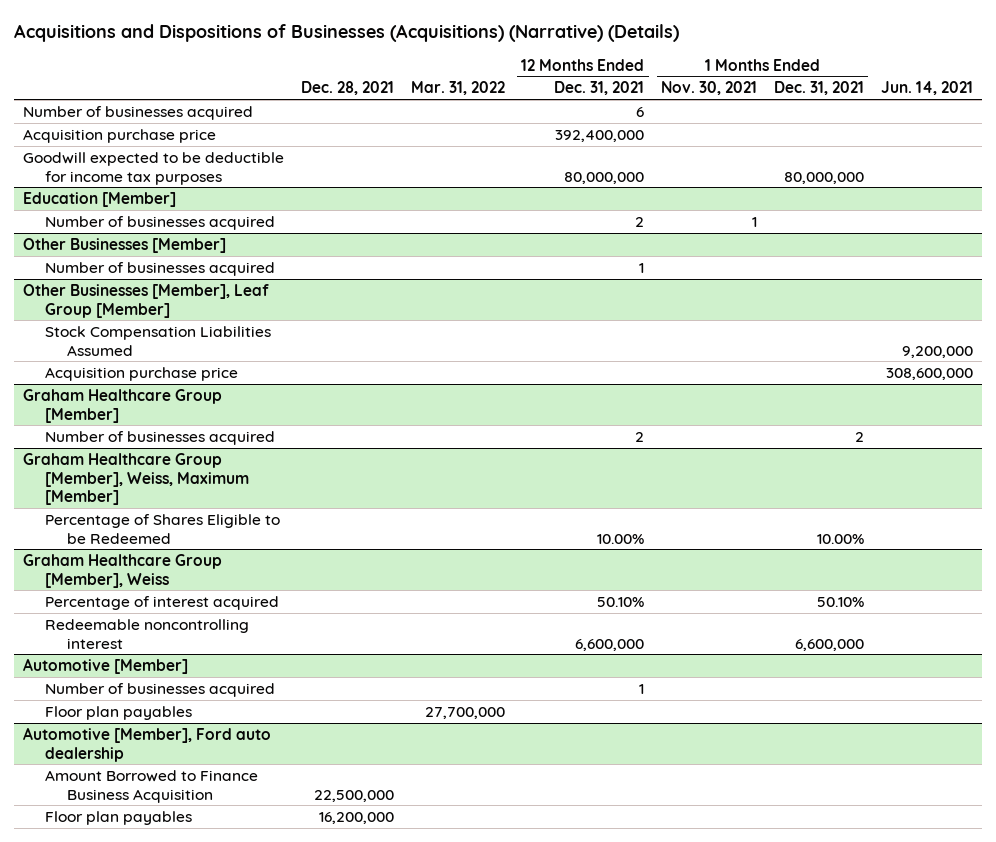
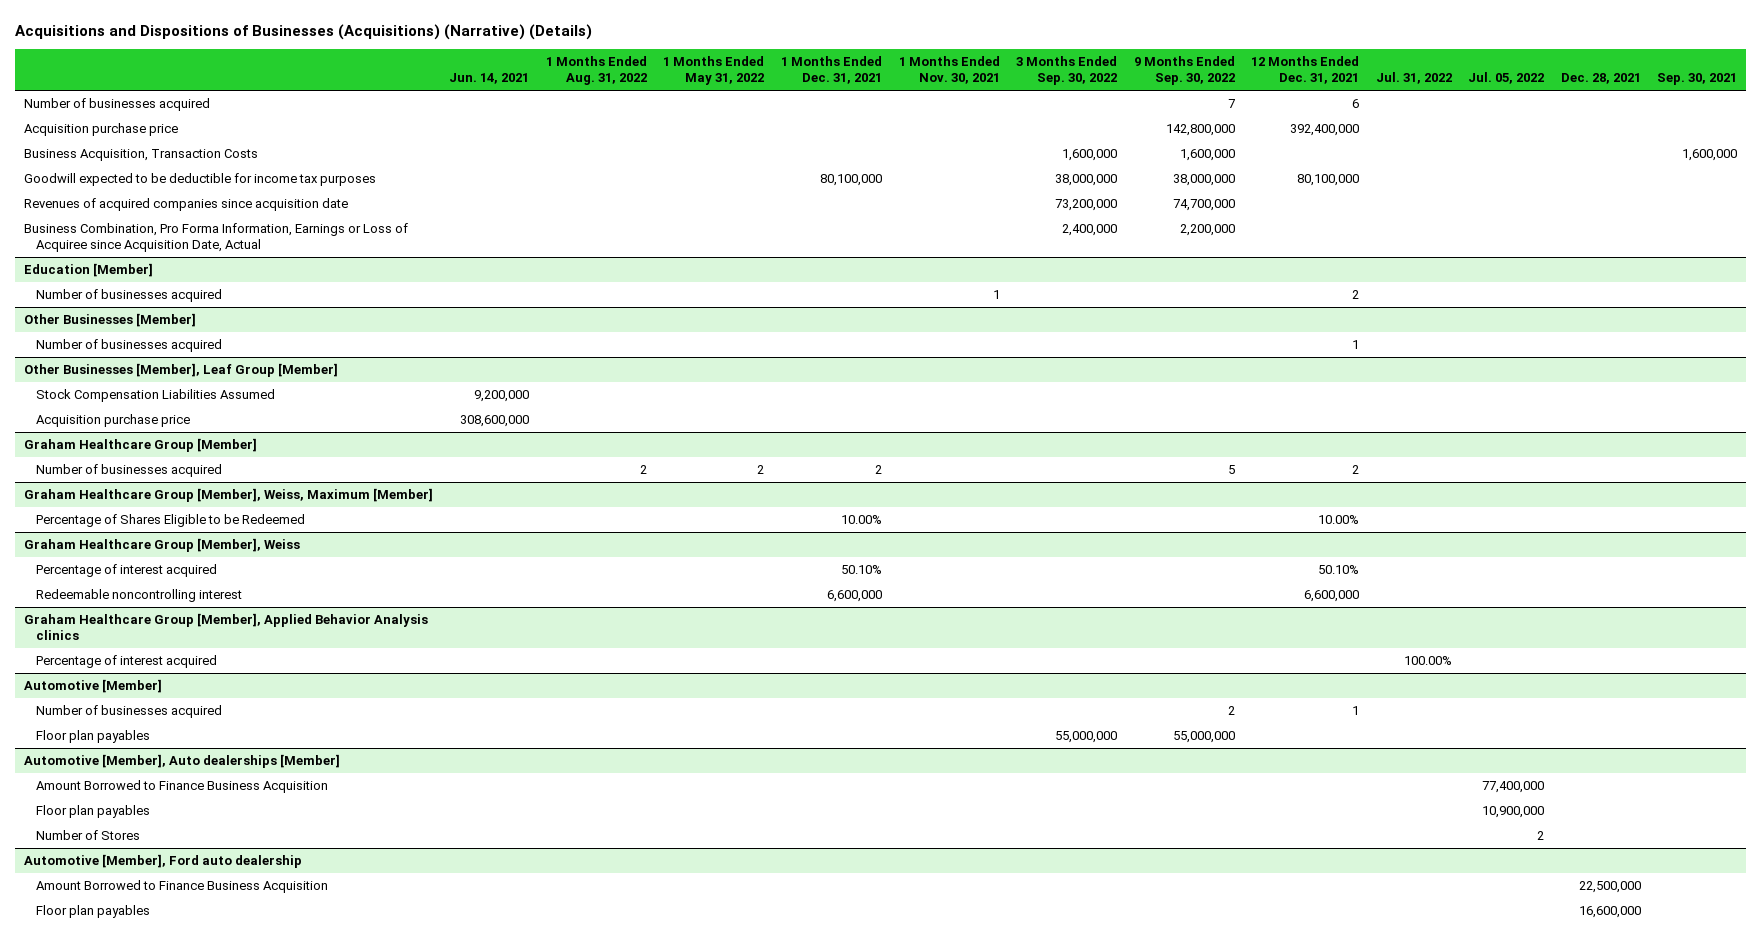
[410,81,505,96] Mar. 31, 2022 -> none
none -> [545,56,647,86] 1 Months Ended Aug. 31, 2022
none -> [663,56,765,86] 1 Months Ended May 31, 2022
none -> [1016,56,1118,86] 3 Months Ended Sep. 30, 2022
none -> [1133,56,1235,86] 9 Months Ended Sep. 30, 2022
none -> [1375,72,1452,85] Jul. 31, 2022
none -> [1468,72,1545,85] Jul. 05, 2022
none -> [1657,73,1738,86] Sep. 30, 2021
none -> [23,149,258,162] Business Acquisition, Transaction Costs
[564,171,645,184] 80,000,000 -> [1297,174,1360,187] 80,100,000
[784,171,865,184] 80,000,000 -> [819,174,882,187] 80,100,000
none -> [23,198,348,212] Revenues of acquired companies since acquisition date
none -> [23,223,408,253] Business Combination, Pro Forma Information, Earnings or Loss of Acquiree since Acquisition Date, Actual
none -> [23,613,428,641] Graham Healthcare Group [Member], Applied Behavior Analysis clinics
none -> [35,655,217,669] Percentage of interest acquired
none -> [23,754,340,769] Automotive [Member], Auto dealerships [Member]
none -> [35,780,328,794] Amount Borrowed to Finance Business Acquisition
none -> [35,805,150,819] Floor plan payables
none -> [35,830,140,841] Number of Stores
[318,811,394,824] 16,200,000 -> [1578,906,1641,919] 16,600,000

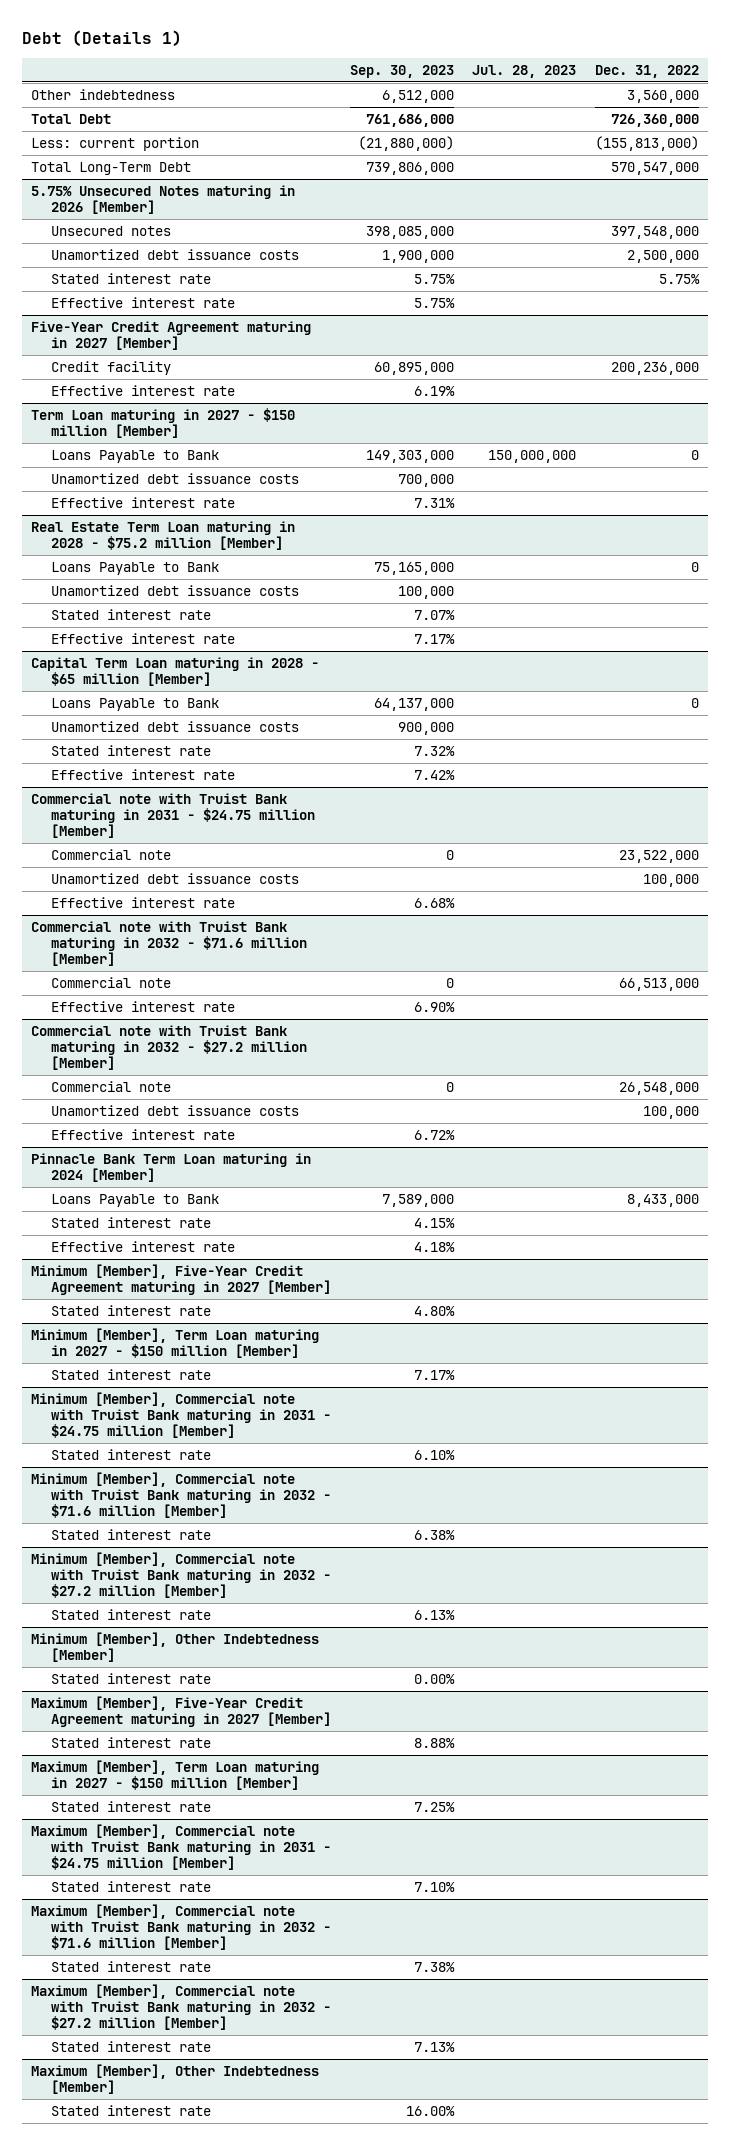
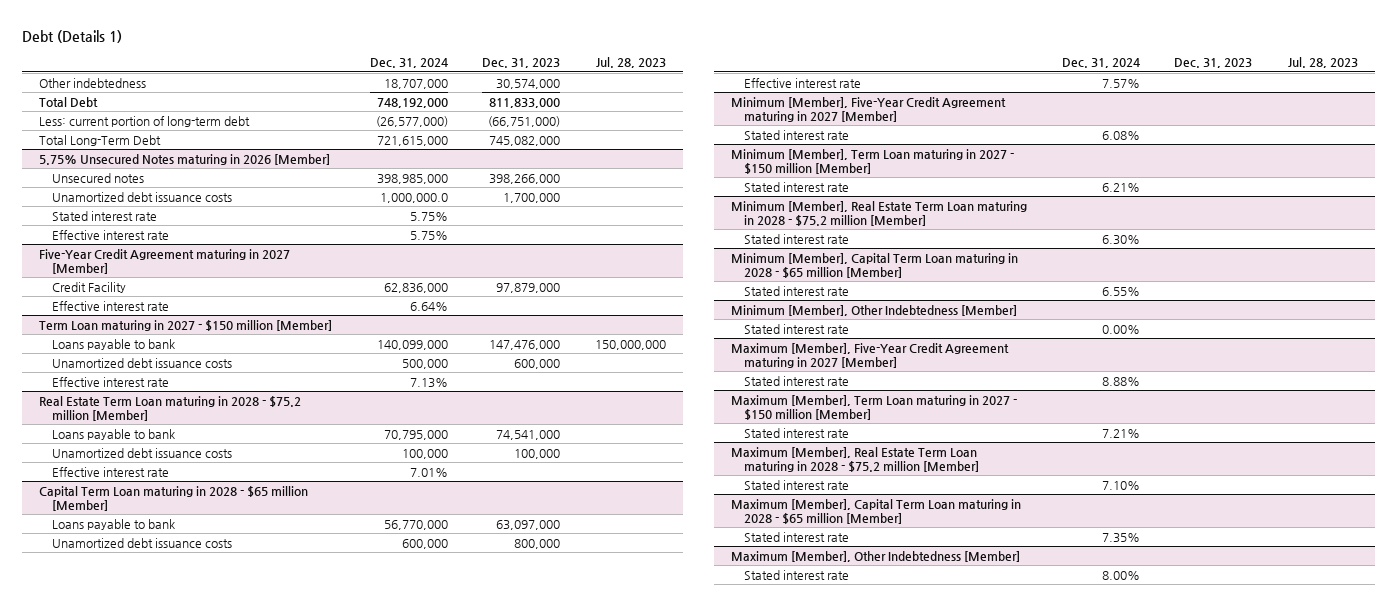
[349,64,454,78] Sep. 30, 2023 -> none
[594,64,699,78] Dec. 31, 2022 -> none
none -> [369,58,448,69] Dec. 31, 2024
none -> [482,58,561,69] Dec. 31, 2023
[31,137,200,152] Less: current portion -> [38,115,250,127] Less: current portion of long-term debt
[51,361,172,376] Credit facility -> [52,281,127,293] Credit Facility
[51,450,220,464] Loans Payable to Bank -> [52,338,176,350] Loans payable to bank
[51,562,220,576] Loans Payable to Bank -> [52,428,176,440] Loans payable to bank
[51,609,212,621] Stated interest rate -> none
[51,698,220,712] Loans Payable to Bank -> [52,518,176,530] Loans payable to bank
[51,745,212,757] Stated interest rate -> none
[31,793,316,839] Commercial note with Truist Bank maturing in 2031 - $24.75 million [Member] -> none
[51,849,172,861] Commercial note -> none
[51,873,300,885] Unamortized debt issuance costs -> none
[51,897,236,909] Effective interest rate -> none
[31,921,308,967] Commercial note with Truist Bank maturing in 2032 - $71.6 million [Member] -> none
[51,977,172,989] Commercial note -> none
[51,1001,236,1013] Effective interest rate -> none
[31,1025,308,1071] Commercial note with Truist Bank maturing in 2032 - $27.2 million [Member] -> none
[51,1081,172,1093] Commercial note -> none
[51,1105,300,1117] Unamortized debt issuance costs -> none
[51,1129,236,1141] Effective interest rate -> none
[31,1153,312,1183] Pinnacle Bank Term Loan maturing in 2024 [Member] -> none
[51,1194,220,1208] Loans Payable to Bank -> none
[51,1217,212,1229] Stated interest rate -> none
[51,1241,236,1253] Effective interest rate -> none
[31,1392,332,1439] Minimum [Member], Commercial note with Truist Bank maturing in 2031 - $24.75 million [Member] -> none
[51,1449,212,1461] Stated interest rate -> none
[31,1472,332,1519] Minimum [Member], Commercial note with Truist Bank maturing in 2032 - $71.6 million [Member] -> none
[51,1529,212,1541] Stated interest rate -> none
[31,1552,332,1599] Minimum [Member], Commercial note with Truist Bank maturing in 2032 - $27.2 million [Member] -> none
[51,1609,212,1621] Stated interest rate -> none
none -> [730,200,1027,227] Minimum [Member], Real Estate Term Loan maturing in 2028 - $75.2 million [Member]
none -> [743,233,849,244] Stated interest rate
none -> [730,252,1018,279] Minimum [Member], Capital Term Loan maturing in 2028 - $65 million [Member]
none -> [743,285,849,296] Stated interest rate
[31,1824,332,1871] Maximum [Member], Commercial note with Truist Bank maturing in 2031 - $24.75 million [Member] -> none
[51,1881,212,1893] Stated interest rate -> none
[31,1904,332,1951] Maximum [Member], Commercial note with Truist Bank maturing in 2032 - $71.6 million [Member] -> none
[51,1961,212,1973] Stated interest rate -> none
[31,1984,332,2031] Maximum [Member], Commercial note with Truist Bank maturing in 2032 - $27.2 million [Member] -> none
[51,2041,212,2053] Stated interest rate -> none
none -> [730,446,979,473] Maximum [Member], Real Estate Term Loan maturing in 2028 - $75.2 million [Member]
none -> [743,479,849,490] Stated interest rate
none -> [730,498,1021,525] Maximum [Member], Capital Term Loan maturing in 2028 - $65 million [Member]
none -> [743,531,849,542] Stated interest rate

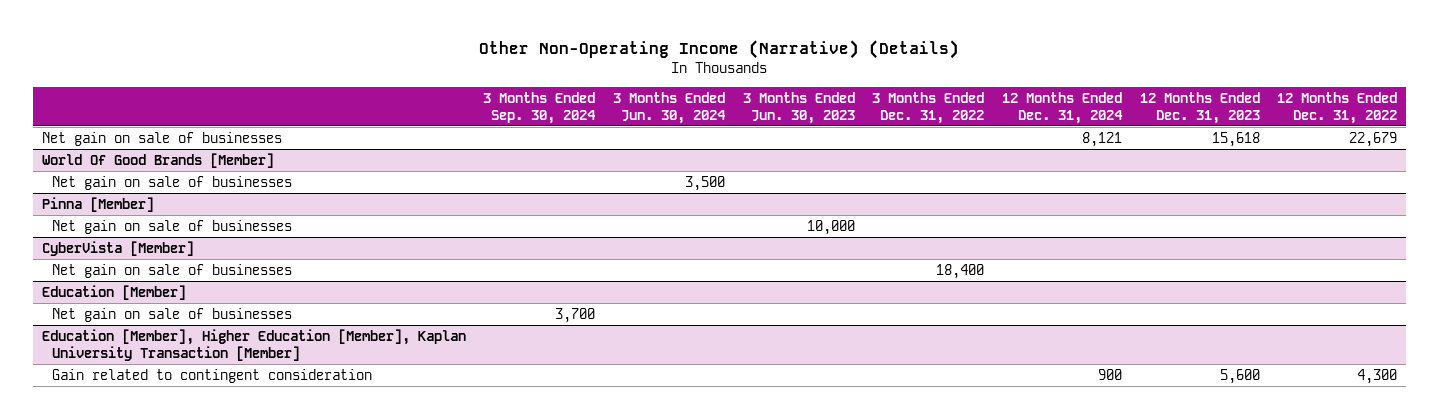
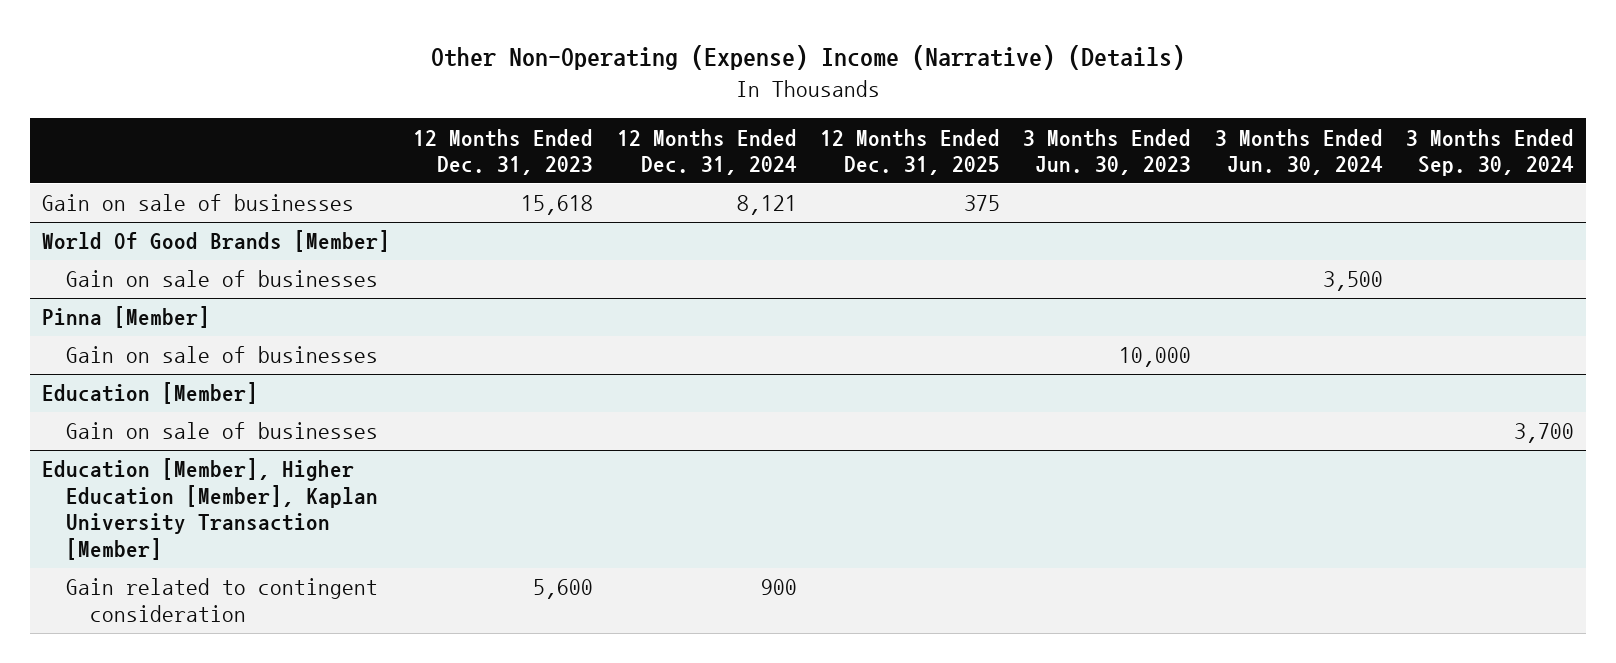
[479,40,960,60] Other Non-Operating Income (Narrative) (Details) -> [430,45,1185,71] Other Non-Operating (Expense) Income (Narrative) (Details)
[872,91,985,124] 3 Months Ended Dec. 31, 2022 -> none
[1277,91,1398,124] 12 Months Ended Dec. 31, 2022 -> none
none -> [819,128,1000,176] 12 Months Ended Dec. 31, 2025
[41,131,282,146] Net gain on sale of businesses -> [41,194,354,212] Gain on sale of businesses
[52,175,293,190] Net gain on sale of businesses -> [65,270,378,288] Gain on sale of businesses
[41,240,194,256] CyberVista [Member] -> none
[52,263,293,278] Net gain on sale of businesses -> none
[52,219,293,234] Net gain on sale of businesses -> [65,346,378,364] Gain on sale of businesses
[52,307,293,322] Net gain on sale of businesses -> [65,422,378,440] Gain on sale of businesses

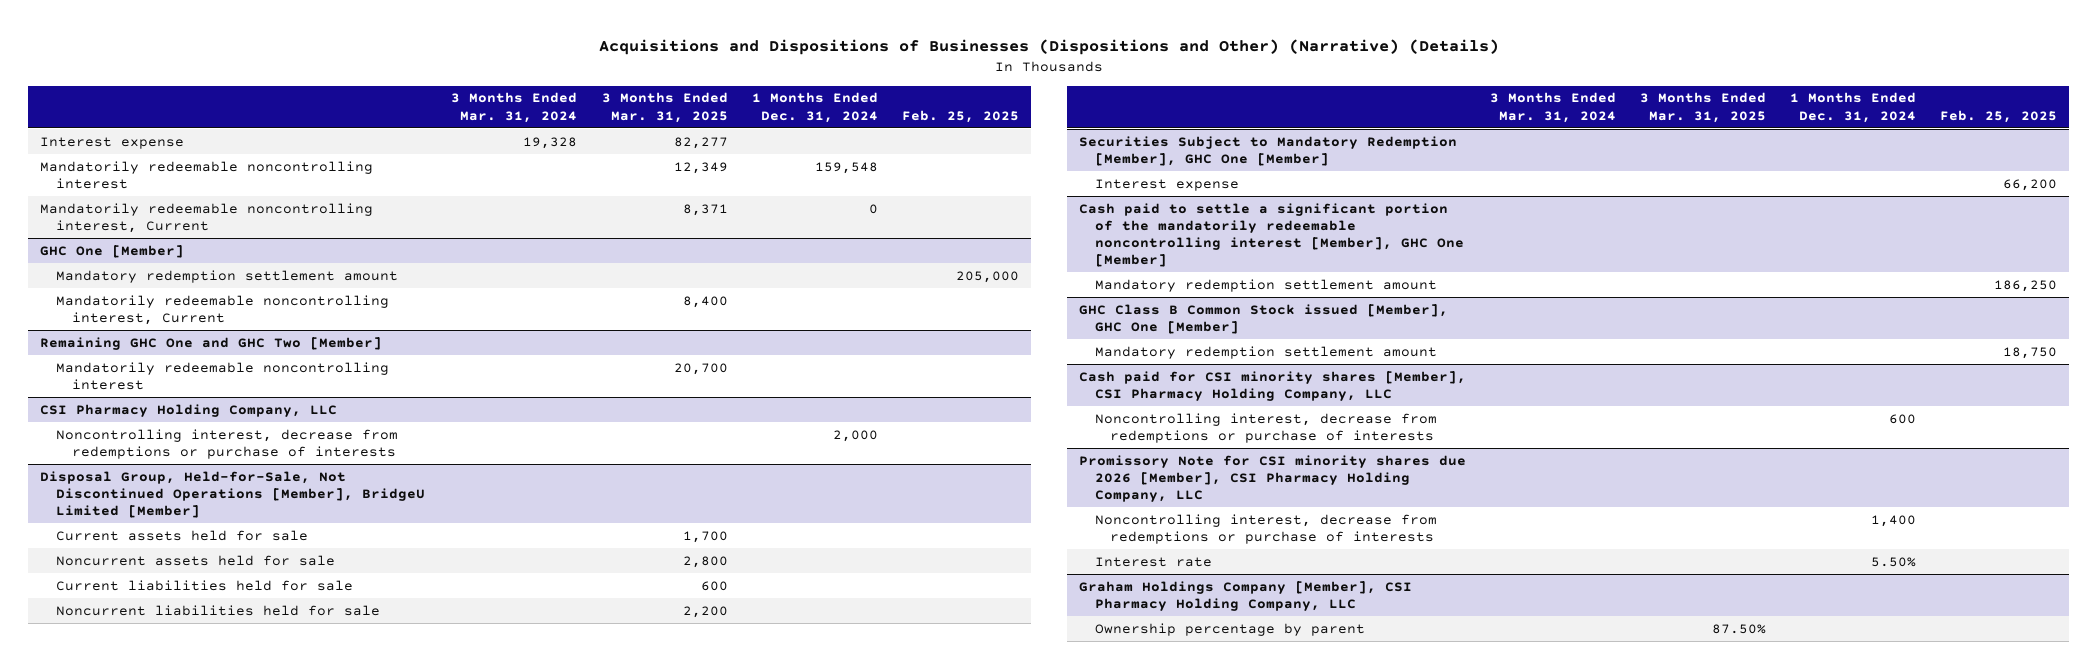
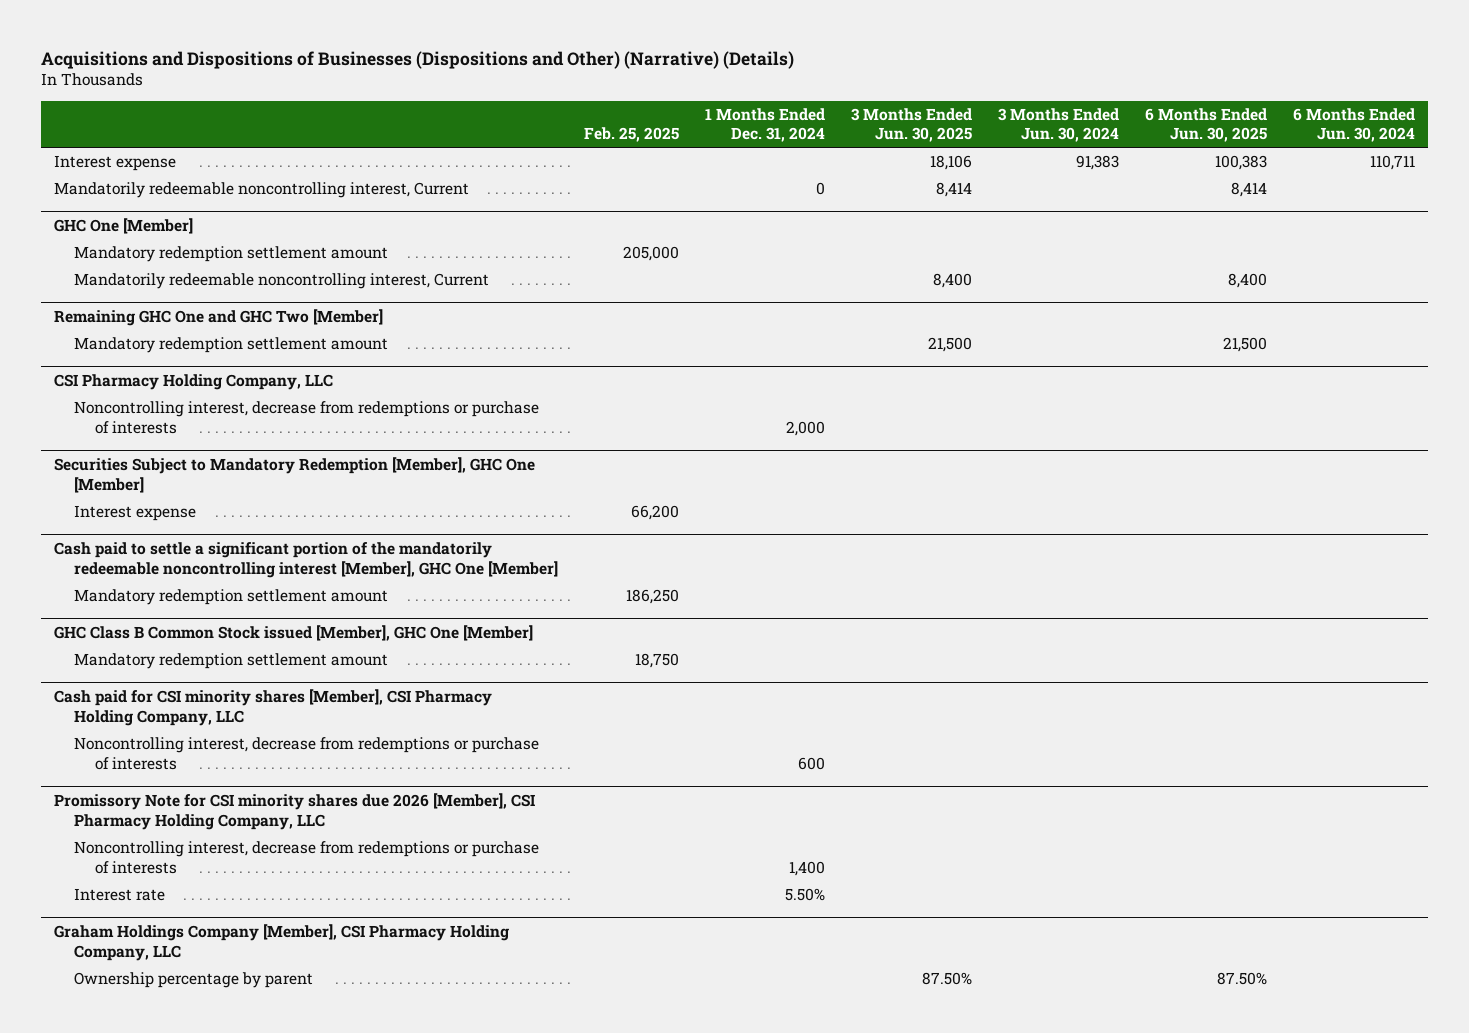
[451,92,578,123] 3 Months Ended Mar. 31, 2024 -> none
[601,92,728,123] 3 Months Ended Mar. 31, 2025 -> none
none -> [851,107,973,143] 3 Months Ended Jun. 30, 2025
none -> [998,107,1120,143] 3 Months Ended Jun. 30, 2024
none -> [1145,107,1268,143] 6 Months Ended Jun. 30, 2025
none -> [1293,107,1416,143] 6 Months Ended Jun. 30, 2024
[40,160,374,189] Mandatorily redeemable noncontrolling interest -> none
[55,361,389,390] Mandatorily redeemable noncontrolling interest -> none
none -> [74,337,389,354] Mandatory redemption settlement amount
[40,470,425,519] Disposal Group, Held-for-Sale, Not Discontinued Operations [Member], BridgeU Limited [Member] -> none
[55,529,308,541] Current assets held for sale -> none
[55,554,335,566] Noncurrent assets held for sale -> none
[55,579,353,591] Current liabilities held for sale -> none
[55,604,380,616] Noncurrent liabilities held for sale -> none

